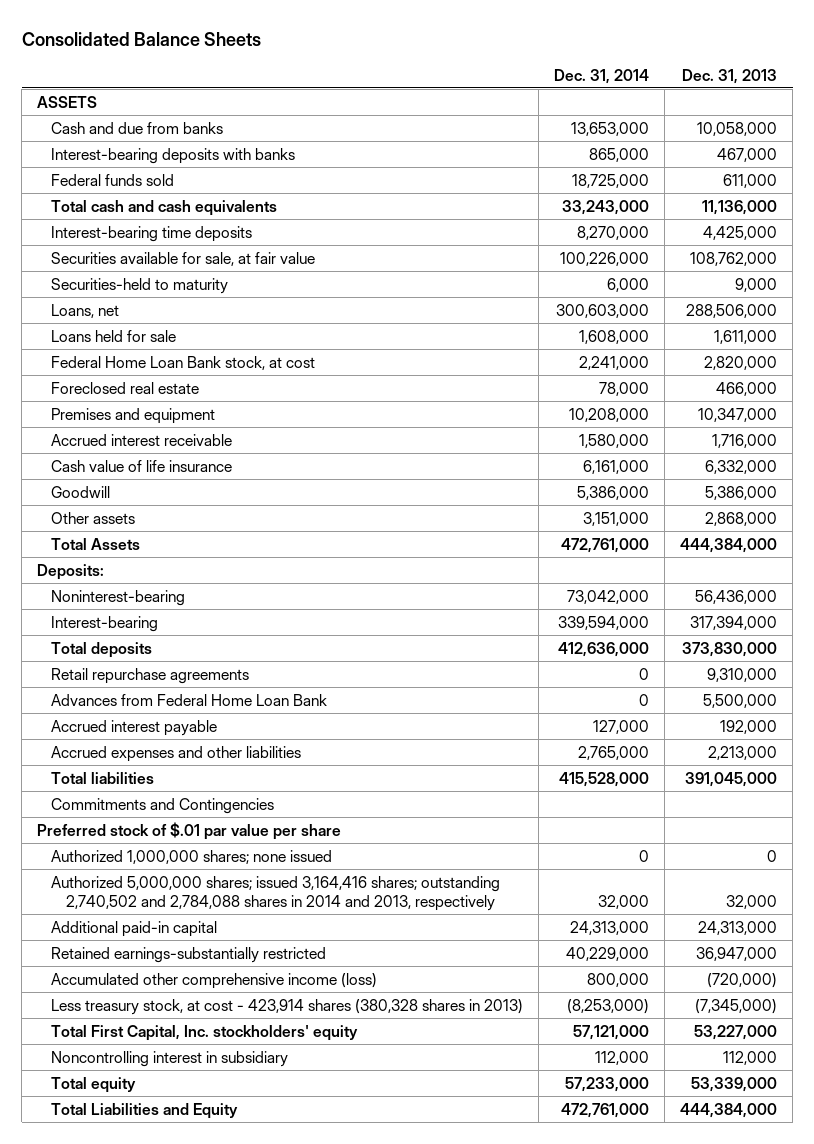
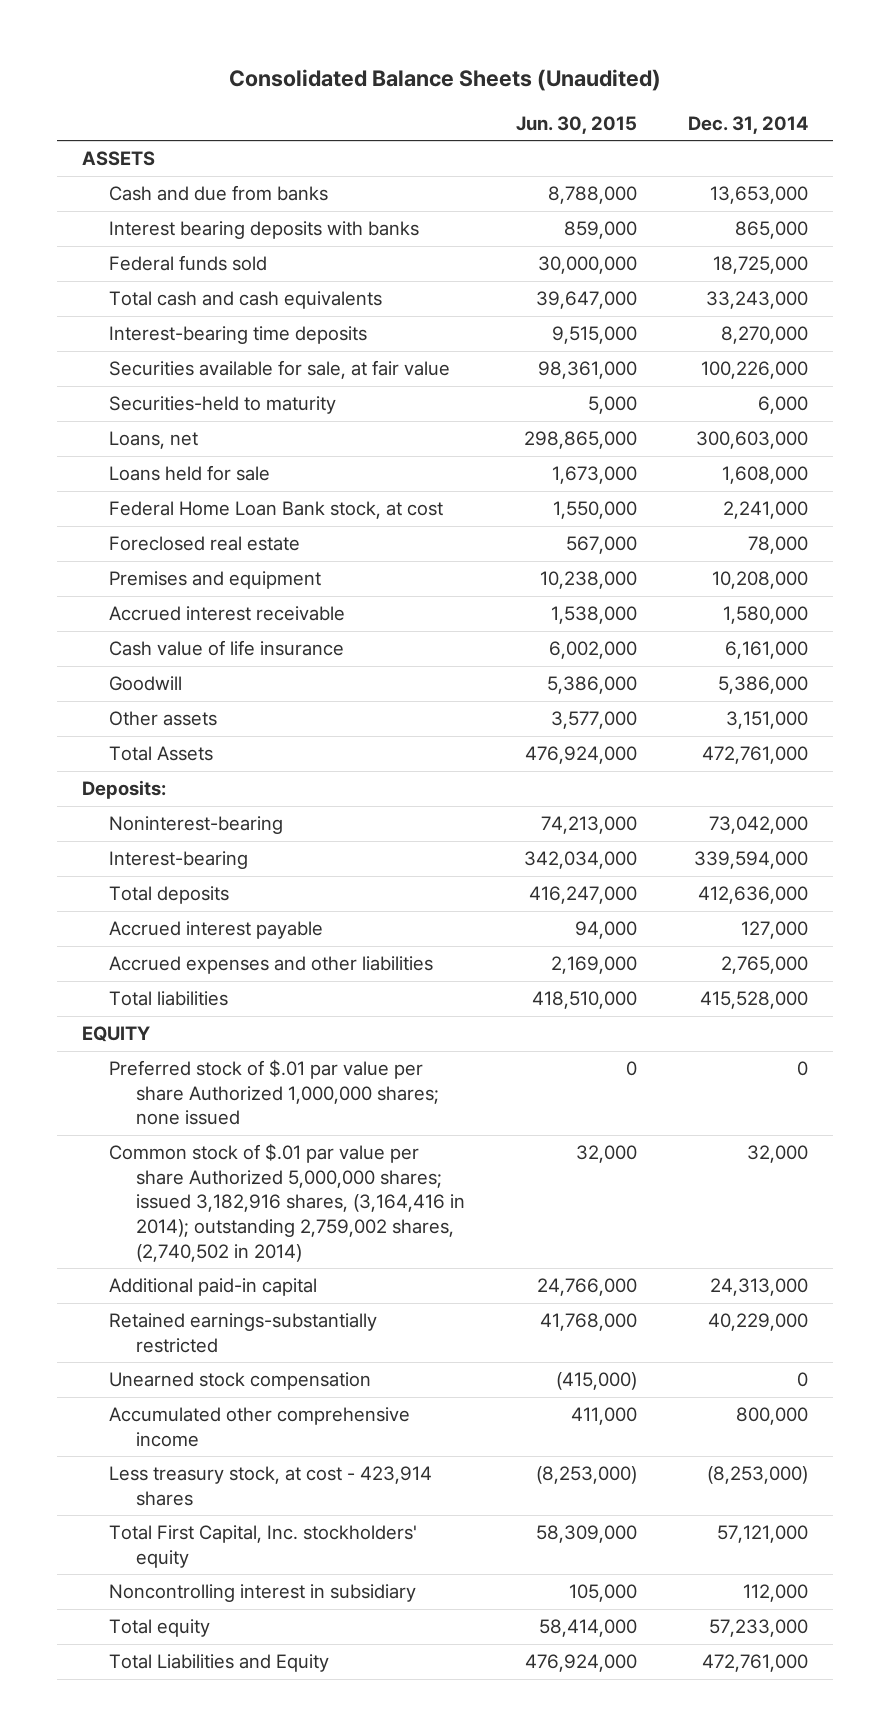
[21,32,261,47] Consolidated Balance Sheets -> [228,69,661,92] Consolidated Balance Sheets (Unaudited)
[682,68,778,84] Dec. 31, 2013 -> none
none -> [515,115,637,134] Jun. 30, 2015
[51,147,296,164] Interest-bearing deposits with banks -> [109,221,420,240] Interest bearing deposits with banks
[51,667,250,684] Retail repurchase agreements -> none
[51,693,328,706] Advances from Federal Home Loan Bank -> none
[51,797,275,814] Commitments and Contingencies -> none
[37,821,342,840] Preferred stock of $.01 par value per share -> none
none -> [82,1026,151,1043] EQUITY
[51,849,333,864] Authorized 1,000,000 shares; none issued -> [109,1059,440,1126] Preferred stock of $.01 par value per share Authorized 1,000,000 shares; none issued
[51,875,501,912] Authorized 5,000,000 shares; issued 3,164,416 shares; outstanding 2,740,502 and 2,784,088 shares in 2014 and 2013, respectively -> [109,1143,466,1262] Common stock of $.01 par value per share Authorized 5,000,000 shares; issued 3,182,916 shares, (3,164,416 in 2014); outstanding 2,759,002 shares, (2,740,502 in 2014)
none -> [109,1372,372,1391] Unearned stock compensation
[51,972,378,989] Accumulated other comprehensive income (loss) -> [109,1407,411,1447] Accumulated other comprehensive income
[51,998,524,1015] Less treasury stock, at cost - 423,914 shares (380,328 shares in 2013) -> [109,1466,433,1506] Less treasury stock, at cost - 423,914 shares

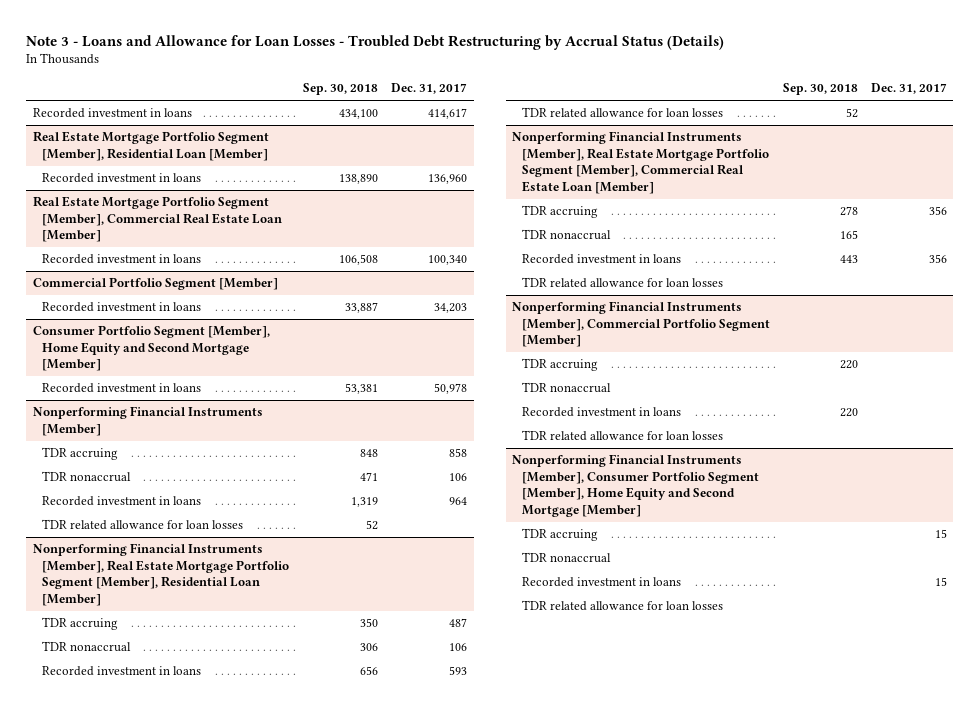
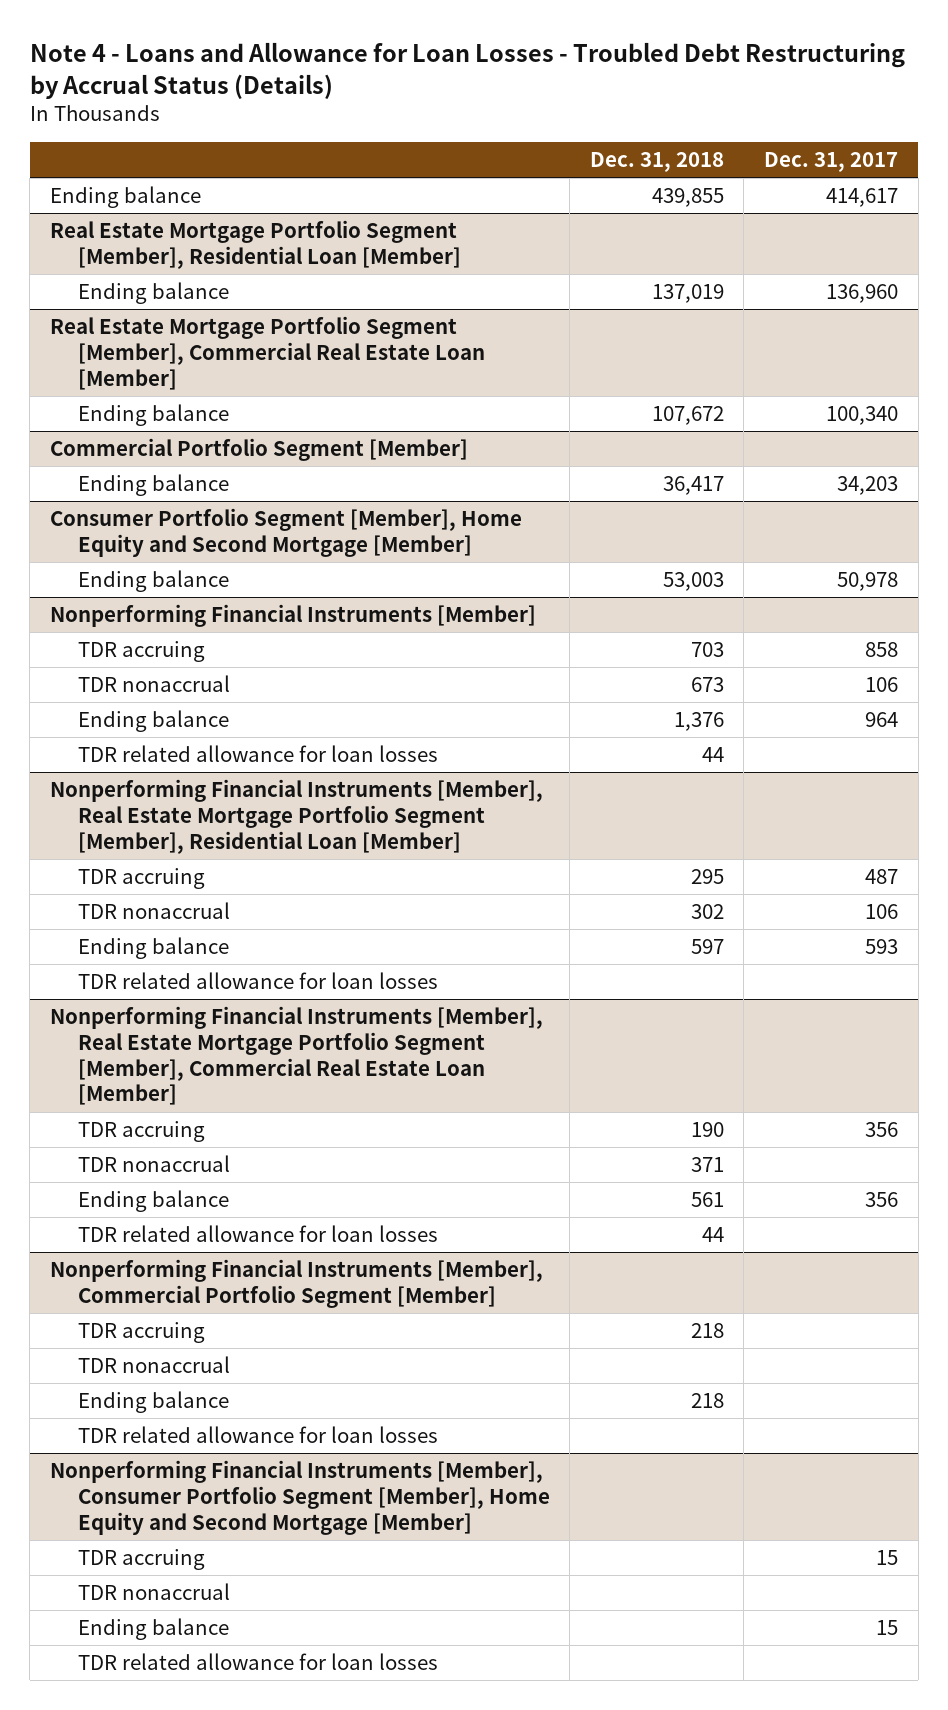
[25,34,724,50] Note 3 - Loans and Allowance for Loan Losses - Troubled Debt Restructuring by Accrual Status (Details) -> [29,41,905,99] Note 4 - Loans and Allowance for Loan Losses - Troubled Debt Restructuring by Accrual Status (Details)
[302,83,378,96] Sep. 30, 2018 -> none
none -> [589,151,724,172] Dec. 31, 2018
[32,108,192,119] Recorded investment in loans -> [49,186,201,209] Ending balance
[41,173,201,184] Recorded investment in loans -> [77,282,229,305] Ending balance
[41,254,201,265] Recorded investment in loans -> [77,404,229,427] Ending balance
[41,302,201,313] Recorded investment in loans -> [77,474,229,497] Ending balance
[41,383,201,394] Recorded investment in loans -> [77,570,229,593] Ending balance
[41,496,201,507] Recorded investment in loans -> [77,710,229,733] Ending balance
[41,666,201,677] Recorded investment in loans -> [77,937,229,960] Ending balance
[521,254,681,265] Recorded investment in loans -> [77,1190,229,1213] Ending balance
[521,407,681,418] Recorded investment in loans -> [77,1391,229,1414] Ending balance
[521,577,681,588] Recorded investment in loans -> [77,1618,229,1641] Ending balance

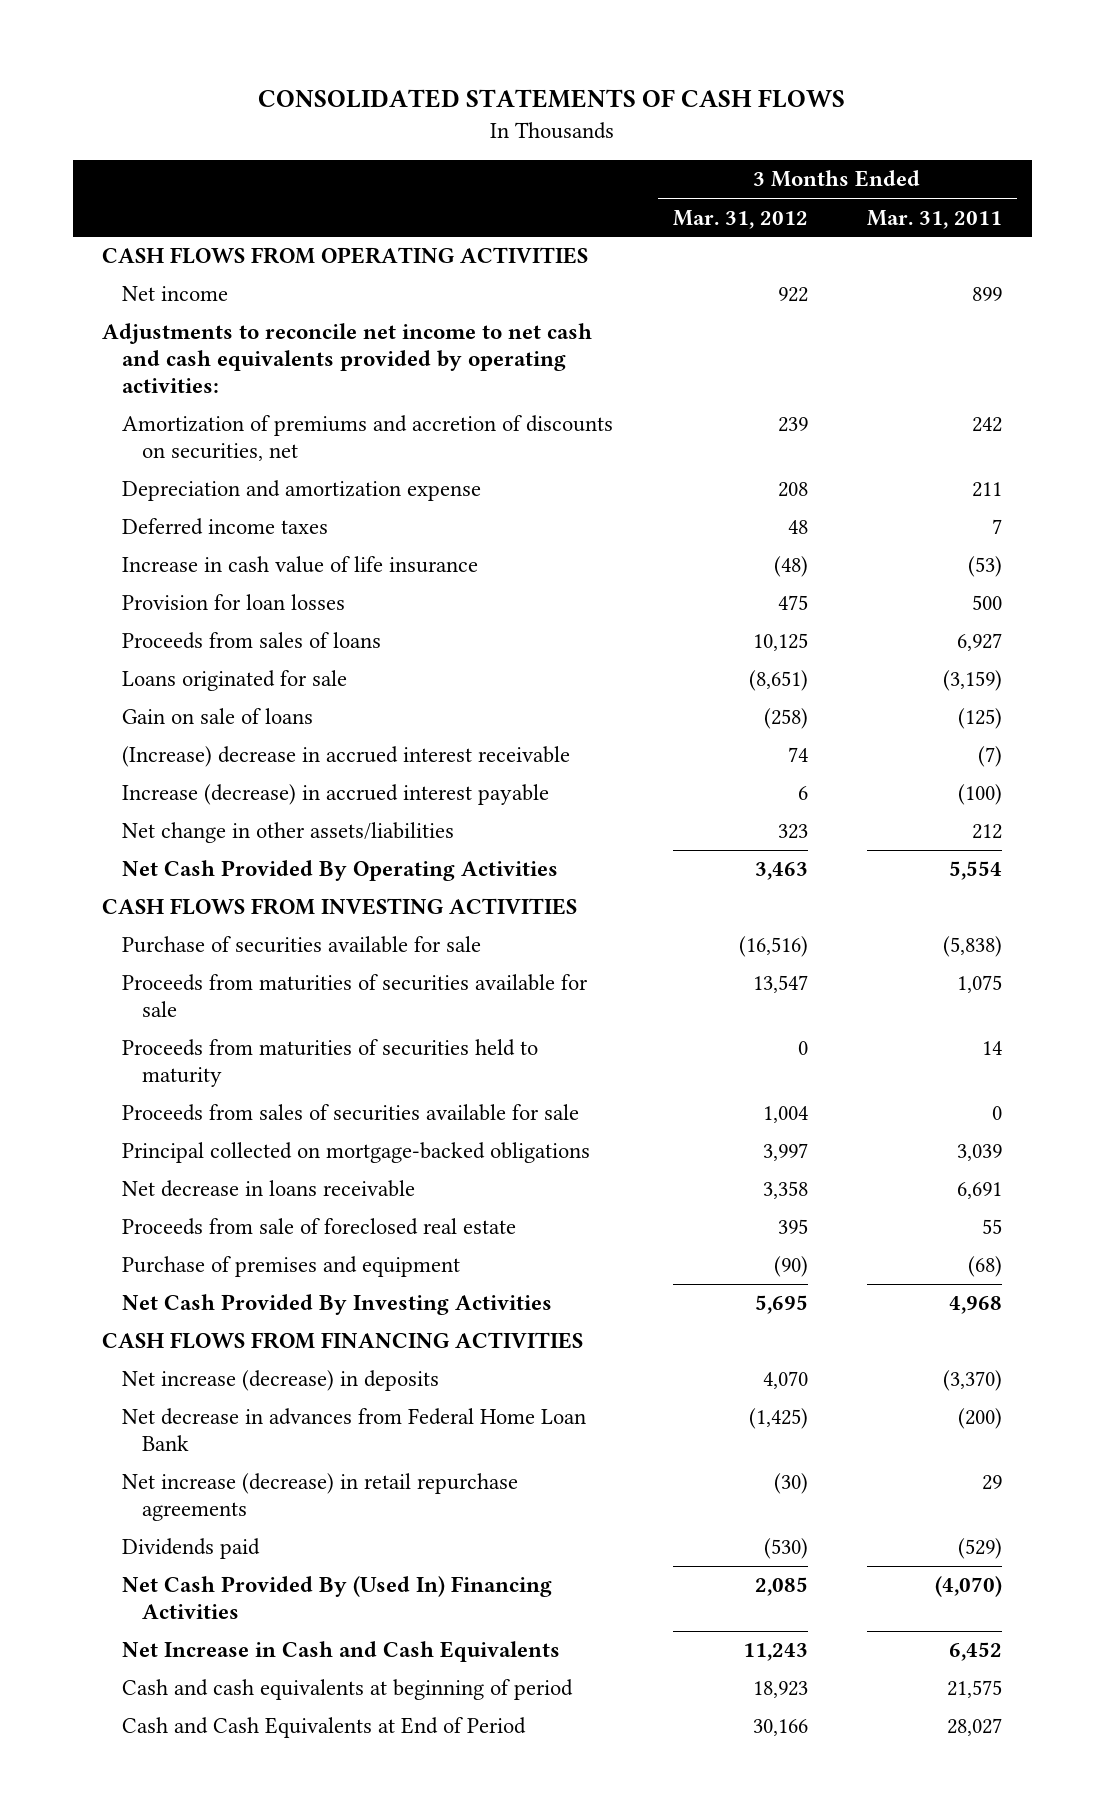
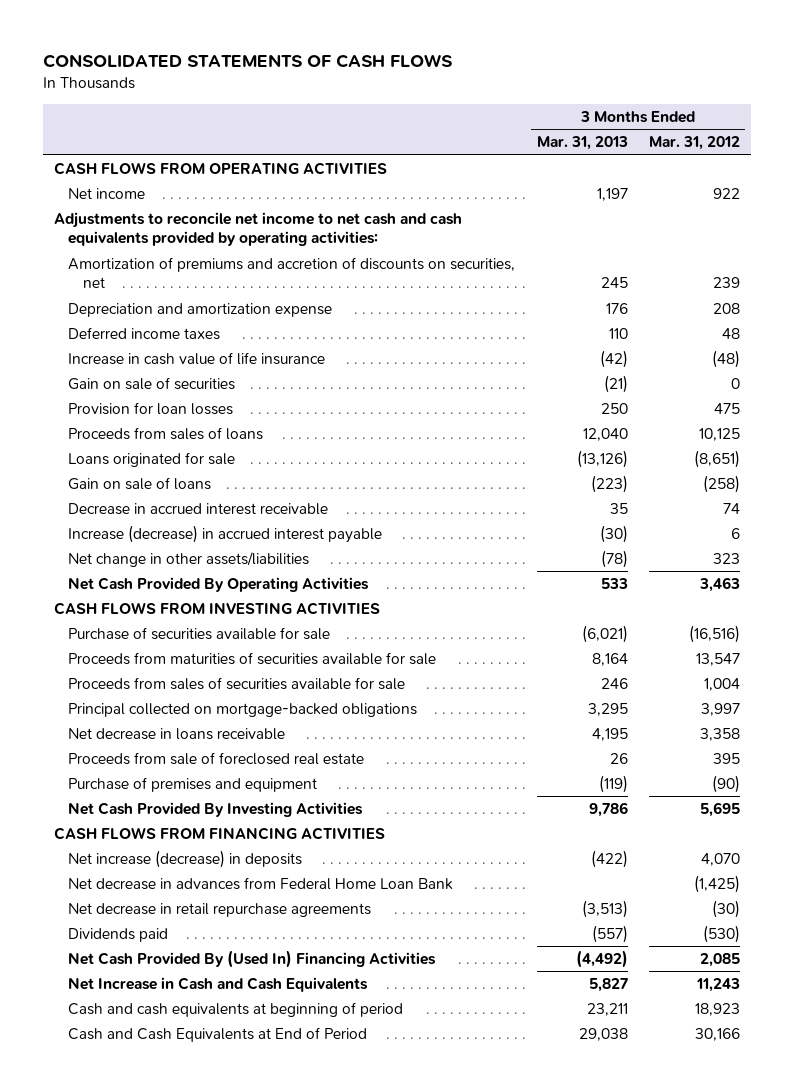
[866,209,1002,229] Mar. 31, 2011 -> none
none -> [536,136,628,151] Mar. 31, 2013
none -> [68,377,236,391] Gain on sale of securities
[122,746,571,768] (Increase) decrease in accrued interest receivable -> [68,503,329,516] Decrease in accrued interest receivable
[122,1039,539,1088] Proceeds from maturities of securities held to maturity -> none
[122,1473,519,1522] Net increase (decrease) in retail repurchase agreements -> [68,903,372,918] Net decrease in retail repurchase agreements

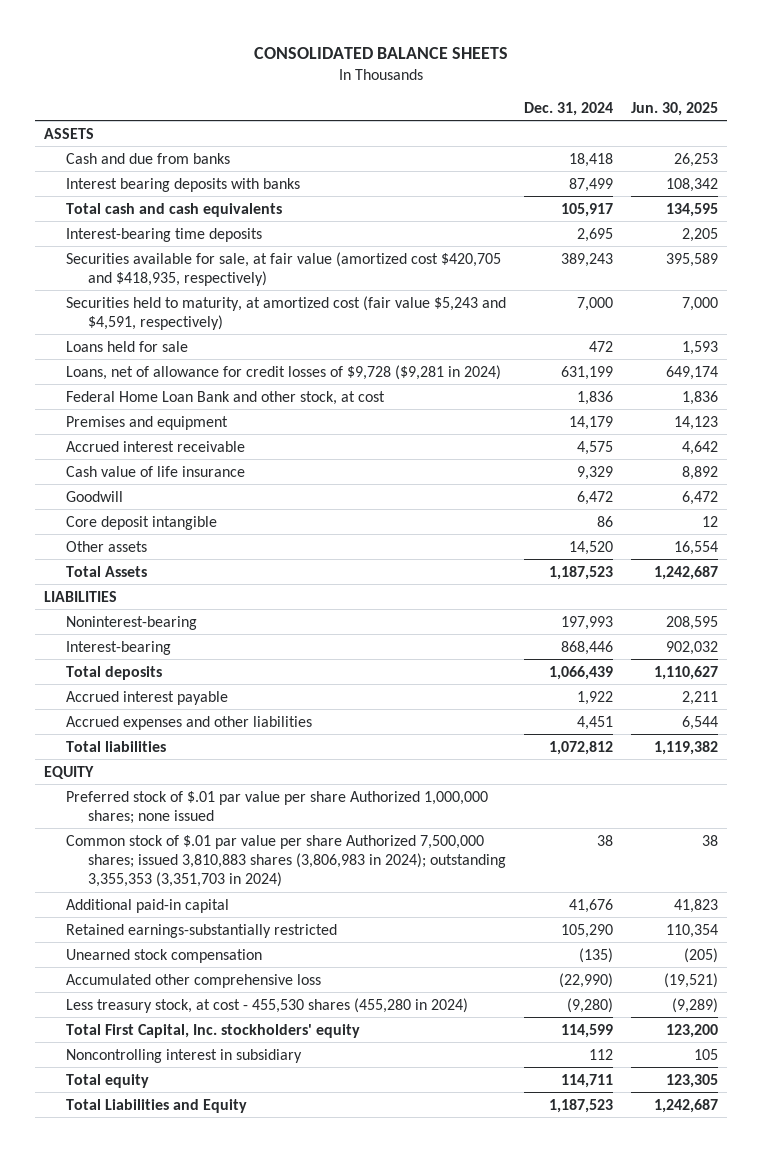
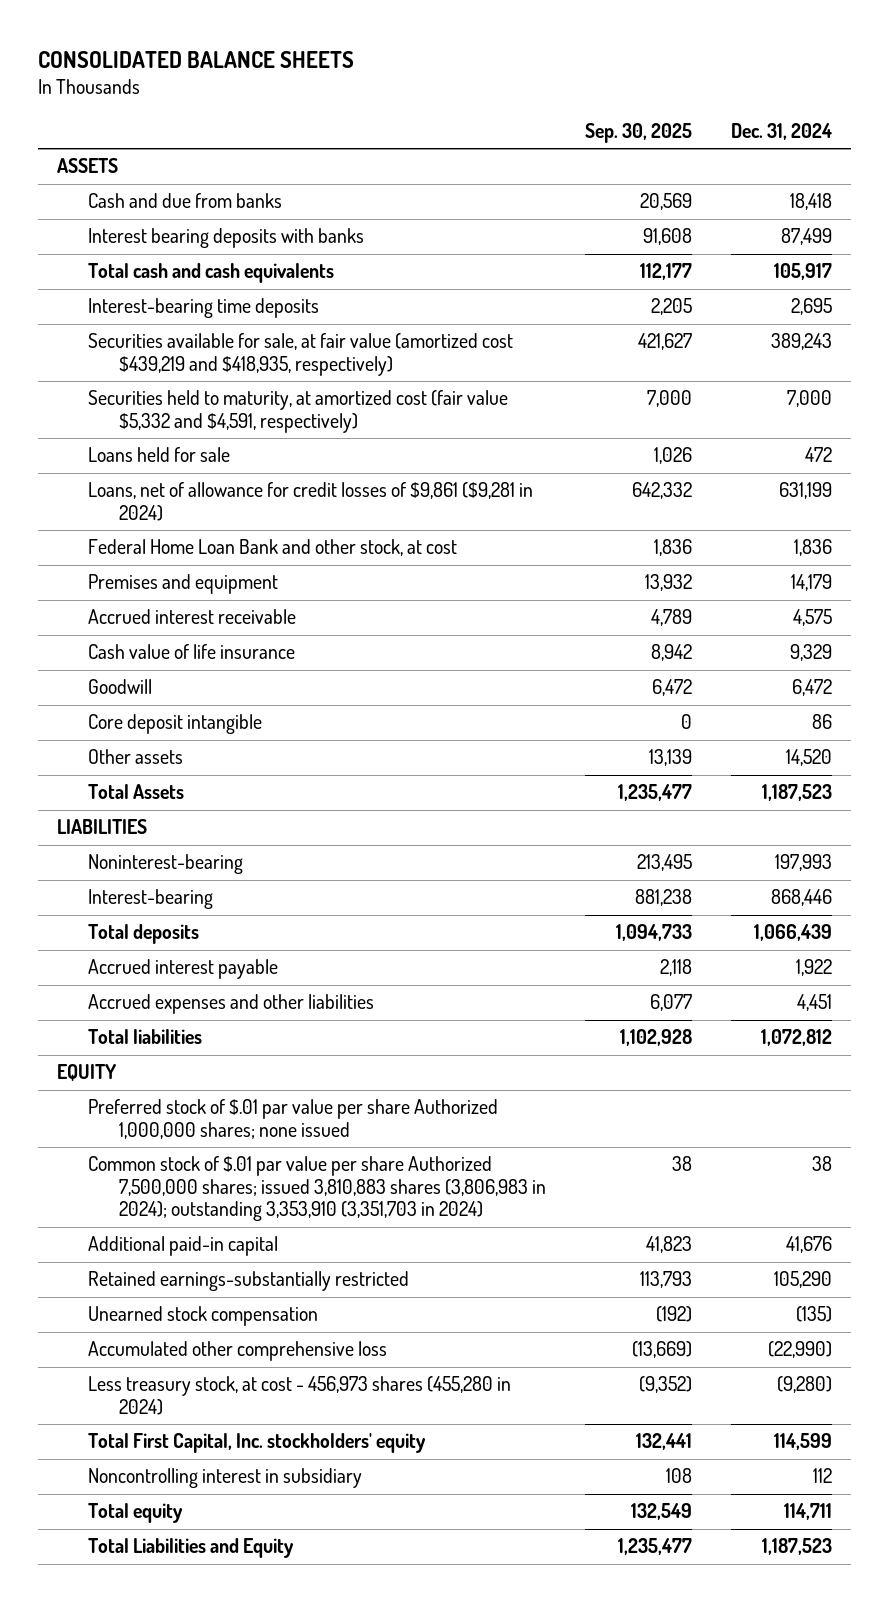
[631,101,719,116] Jun. 30, 2025 -> none
none -> [584,122,692,143] Sep. 30, 2025
[66,251,502,286] Securities available for sale, at fair value (amortized cost $420,705 and $418,935, respectively) -> [88,333,514,376] Securities available for sale, at fair value (amortized cost $439,219 and $418,935, respectively)
[66,295,507,330] Securities held to maturity, at amortized cost (fair value $5,243 and $4,591, respectively) -> [88,390,509,433] Securities held to maturity, at amortized cost (fair value $5,332 and $4,591, respectively)
[66,364,502,380] Loans, net of allowance for credit losses of $9,728 ($9,281 in 2024) -> [88,482,534,521] Loans, net of allowance for credit losses of $9,861 ($9,281 in 2024)
[66,834,507,888] Common stock of $.01 par value per share Authorized 7,500,000 shares; issued 3,810,883 shares (3,806,983 in 2024); outstanding 3,355,353 (3,351,703 in 2024) -> [88,1156,546,1222] Common stock of $.01 par value per share Authorized 7,500,000 shares; issued 3,810,883 shares (3,806,983 in 2024); outstanding 3,353,910 (3,351,703 in 2024)
[66,997,469,1013] Less treasury stock, at cost - 455,530 shares (455,280 in 2024) -> [88,1376,512,1415] Less treasury stock, at cost - 456,973 shares (455,280 in 2024)

